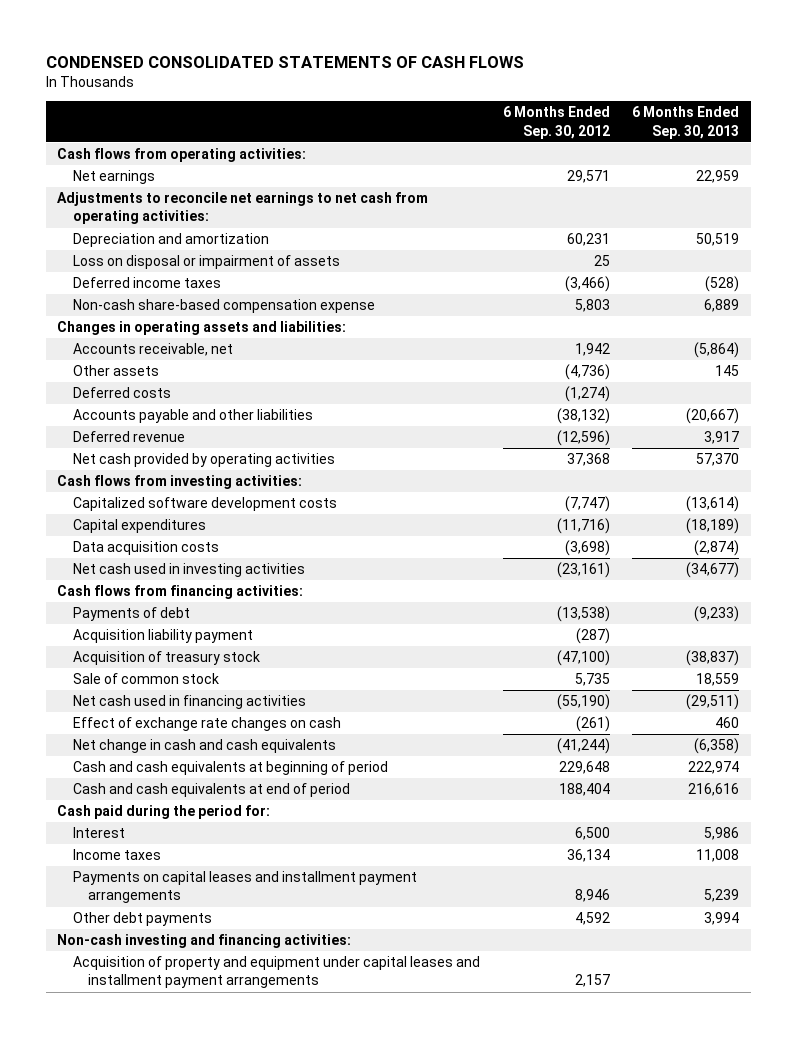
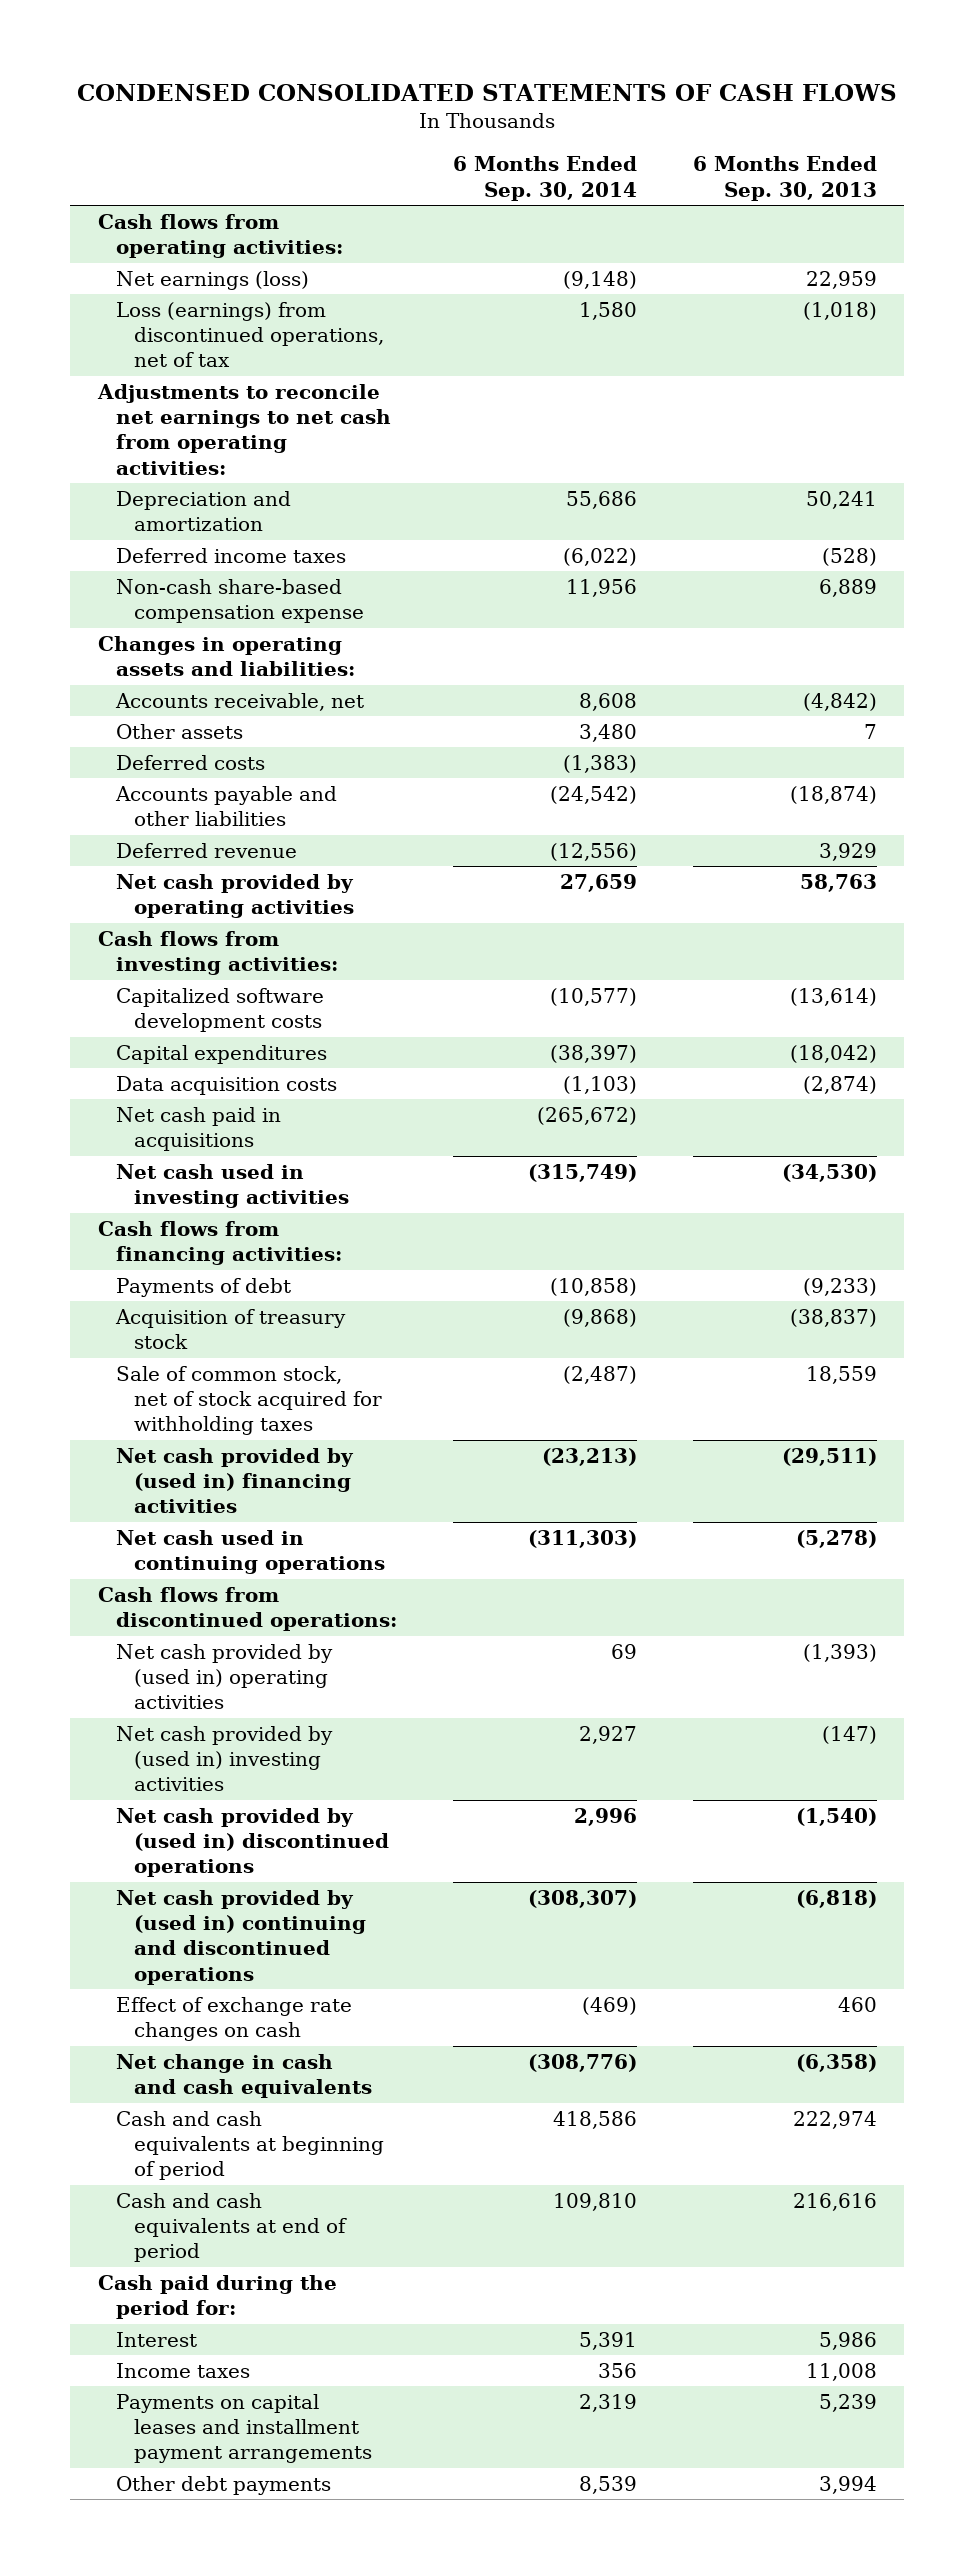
[502,106,610,139] 6 Months Ended Sep. 30, 2012 -> none
none -> [452,156,637,201] 6 Months Ended Sep. 30, 2014
[72,170,155,185] Net earnings -> [116,271,310,291] Net earnings (loss)
none -> [116,302,385,368] Loss (earnings) from discontinued operations, net of tax
[72,255,340,270] Loss on disposal or impairment of assets -> none
[696,233,740,247] 50,519 -> [805,491,877,510] 50,241
[694,342,740,359] (5,864) -> [802,693,877,712] (4,842)
[715,365,740,377] 145 -> [863,724,877,740] 7
[686,408,740,425] (20,667) -> [789,786,877,805] (18,874)
[704,431,740,445] 3,917 -> [818,843,877,862] 3,929
[696,453,740,467] 57,370 -> [799,874,877,893] 58,763
[686,518,740,535] (18,189) -> [789,1045,877,1064] (18,042)
none -> [116,1107,282,1152] Net cash paid in acquisitions
[686,562,740,579] (34,677) -> [781,1164,877,1183] (34,530)
[72,629,253,644] Acquisition liability payment -> none
[72,673,219,685] Sale of common stock -> [116,1366,383,1436] Sale of common stock, net of stock acquired for withholding taxes
[72,695,306,710] Net cash used in financing activities -> [116,1448,355,1514] Net cash provided by (used in) financing activities
none -> [116,1530,386,1575] Net cash used in continuing operations
none -> [97,1587,398,1632] Cash flows from discontinued operations:
none -> [116,1644,334,1710] Net cash provided by (used in) operating activities
none -> [116,1726,334,1792] Net cash provided by (used in) investing activities
none -> [116,1808,390,1878] Net cash provided by (used in) discontinued operations
none -> [116,1890,367,1985] Net cash provided by (used in) continuing and discontinued operations
[57,934,352,949] Non-cash investing and financing activities: -> none
[72,956,480,989] Acquisition of property and equipment under capital leases and installment payment arrangements -> none

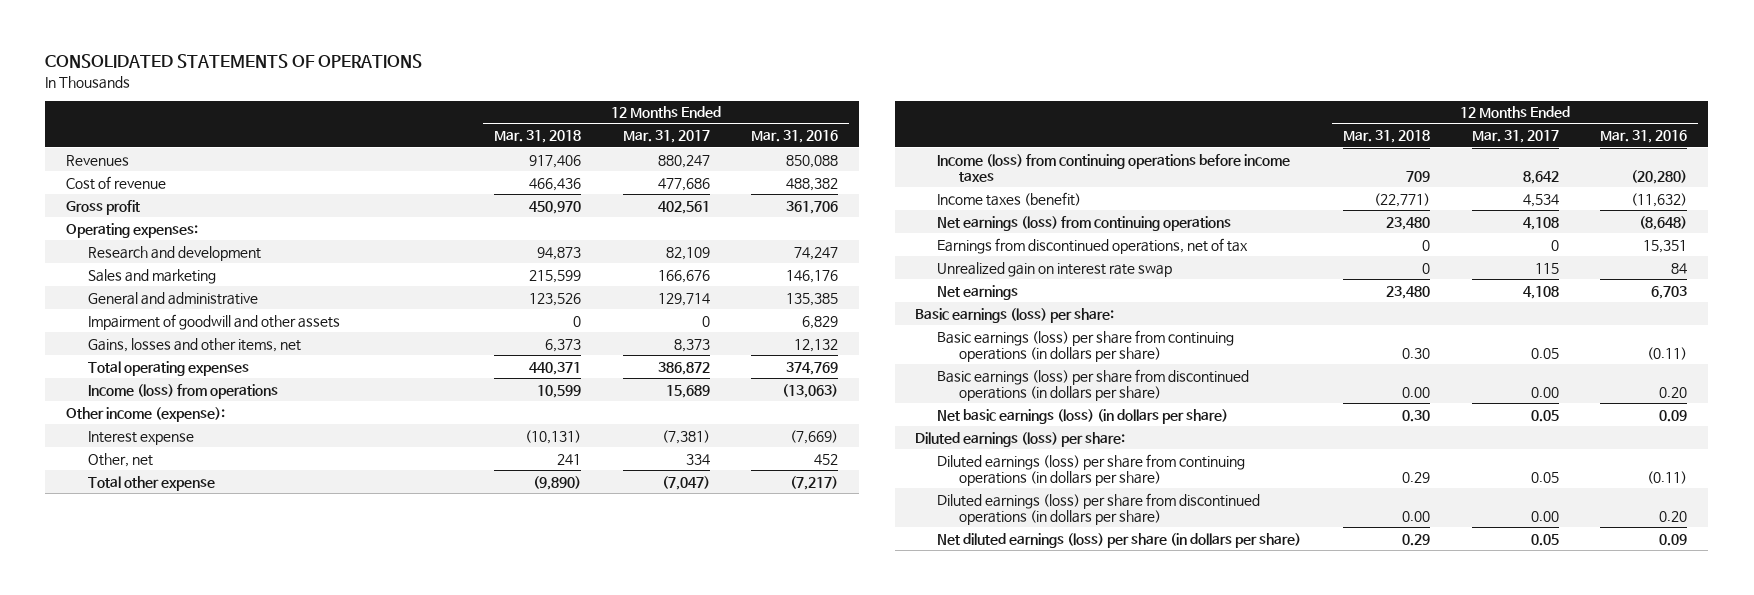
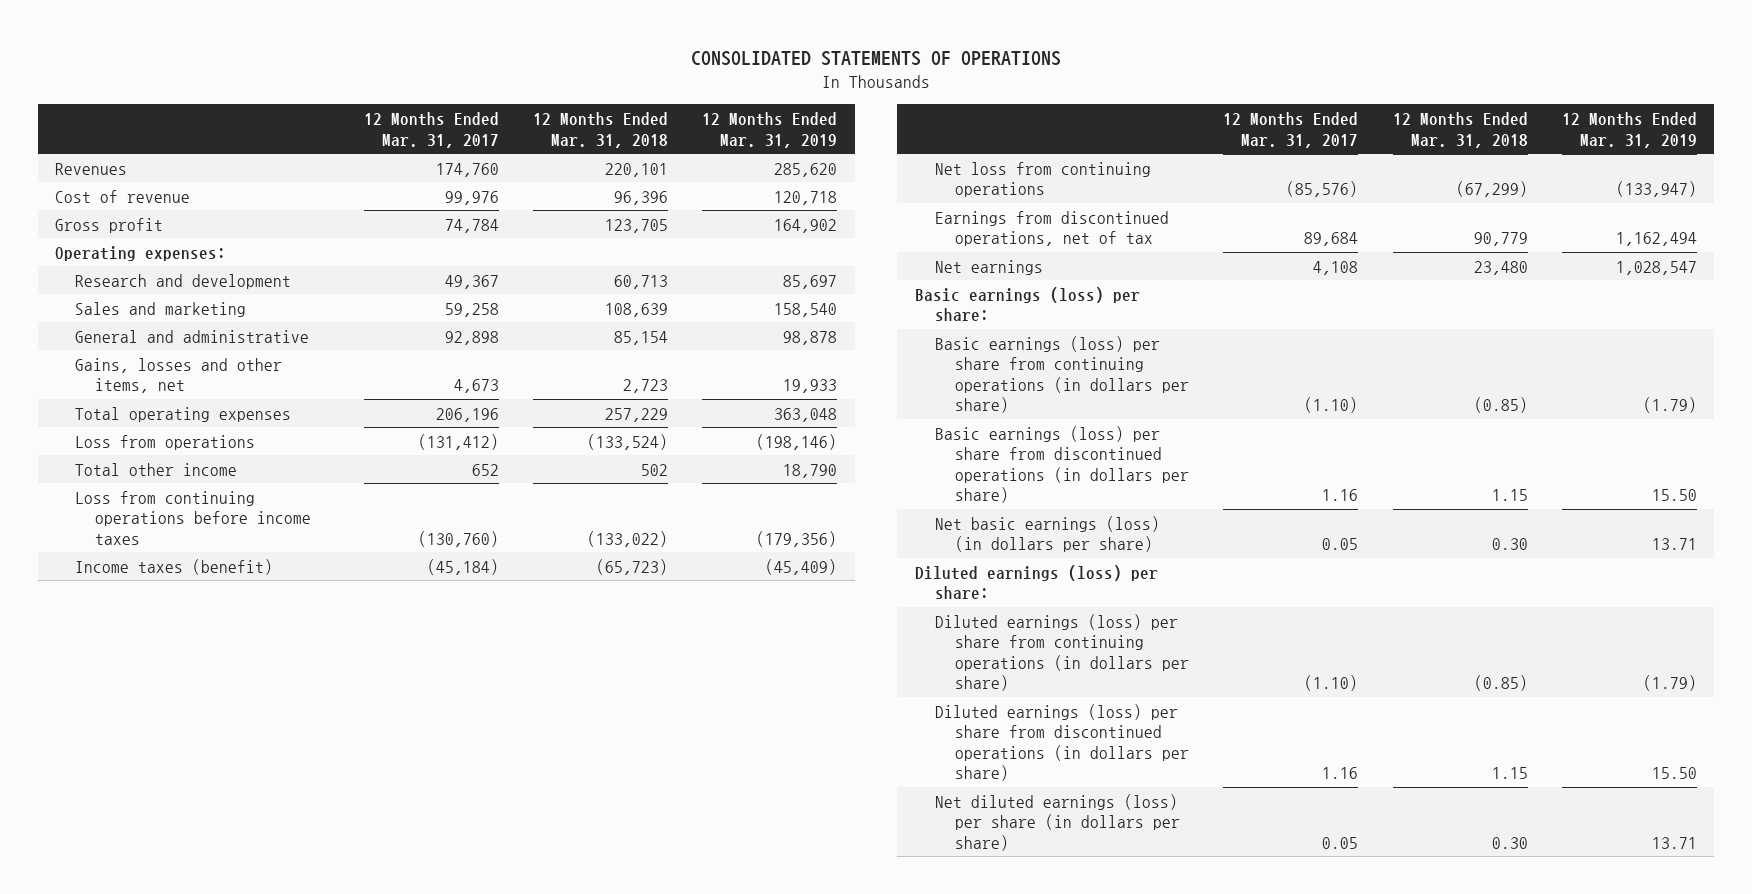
[751,130,839,144] Mar. 31, 2016 -> none
none -> [702,112,838,148] 12 Months Ended Mar. 31, 2019
[528,154,581,168] 917,406 -> [605,162,669,177] 220,101
[657,154,710,168] 880,247 -> [435,162,499,177] 174,760
[528,177,581,191] 466,436 -> [614,190,669,205] 96,396
[657,177,710,191] 477,686 -> [444,190,499,205] 99,976
[528,200,581,214] 450,970 -> [605,218,669,233] 123,705
[657,200,710,214] 402,561 -> [444,218,499,233] 74,784
[88,313,341,330] Impairment of goodwill and other assets -> none
[66,406,226,422] Other income (expense): -> none
[88,430,195,445] Interest expense -> none
[88,452,154,467] Other, net -> none
[937,261,1173,277] Unrealized gain on interest rate swap -> none
[536,246,581,260] 94,873 -> [614,274,669,289] 60,713
[665,246,710,260] 82,109 -> [444,274,499,289] 49,367
[528,269,581,283] 215,599 -> [605,302,669,317] 108,639
[657,269,710,283] 166,676 -> [444,302,499,317] 59,258
[528,292,581,306] 123,526 -> [614,330,669,345] 85,154
[657,292,710,306] 129,714 -> [444,330,499,345] 92,898
[544,338,581,352] 6,373 -> [623,379,669,394] 2,723
[673,338,710,352] 8,373 -> [453,379,499,394] 4,673
[528,361,581,375] 440,371 -> [605,407,669,422] 257,229
[657,361,710,375] 386,872 -> [435,407,499,422] 206,196
[88,383,279,399] Income (loss) from operations -> [75,434,256,450] Loss from operations
[536,384,581,398] 10,599 -> [587,433,669,450] (133,524)
[665,384,710,398] 15,689 -> [417,433,499,450] (131,412)
[88,475,216,491] Total other expense -> [75,462,238,476] Total other income
[532,475,581,490] (9,890) -> [641,463,669,476] 502
[661,475,710,490] (7,047) -> [471,463,499,476] 652
[937,153,1291,183] Income (loss) from continuing operations before income taxes -> [75,490,312,545] Loss from continuing operations before income taxes
[1405,171,1430,183] 709 -> [587,530,669,547] (133,022)
[1522,171,1559,185] 8,642 -> [417,530,499,547] (130,760)
[1373,192,1430,207] (22,771) -> [596,558,669,575] (65,723)
[1522,193,1559,207] 4,534 -> [426,558,499,575] (45,184)
[937,215,1232,231] Net earnings (loss) from continuing operations -> [934,161,1151,198] Net loss from continuing operations
[1385,216,1430,230] 23,480 -> [1455,181,1528,198] (67,299)
[1522,216,1559,230] 4,108 -> [1286,181,1359,198] (85,576)
[1421,239,1430,251] 0 -> [1473,232,1528,247] 90,779
[1550,239,1559,251] 0 -> [1304,232,1359,247] 89,684
[1401,348,1430,360] 0.30 -> [1473,396,1528,413] (0.85)
[1530,348,1559,360] 0.05 -> [1304,396,1359,413] (1.10)
[1401,387,1430,399] 0.00 -> [1491,488,1528,501] 1.15
[1530,387,1559,399] 0.00 -> [1322,488,1359,501] 1.16
[1401,472,1430,484] 0.29 -> [1473,674,1528,691] (0.85)
[1530,472,1559,484] 0.05 -> [1304,674,1359,691] (1.10)
[1401,511,1430,523] 0.00 -> [1491,766,1528,779] 1.15
[1530,511,1559,523] 0.00 -> [1322,766,1359,779] 1.16
[1401,533,1430,546] 0.29 -> [1491,836,1528,849] 0.30

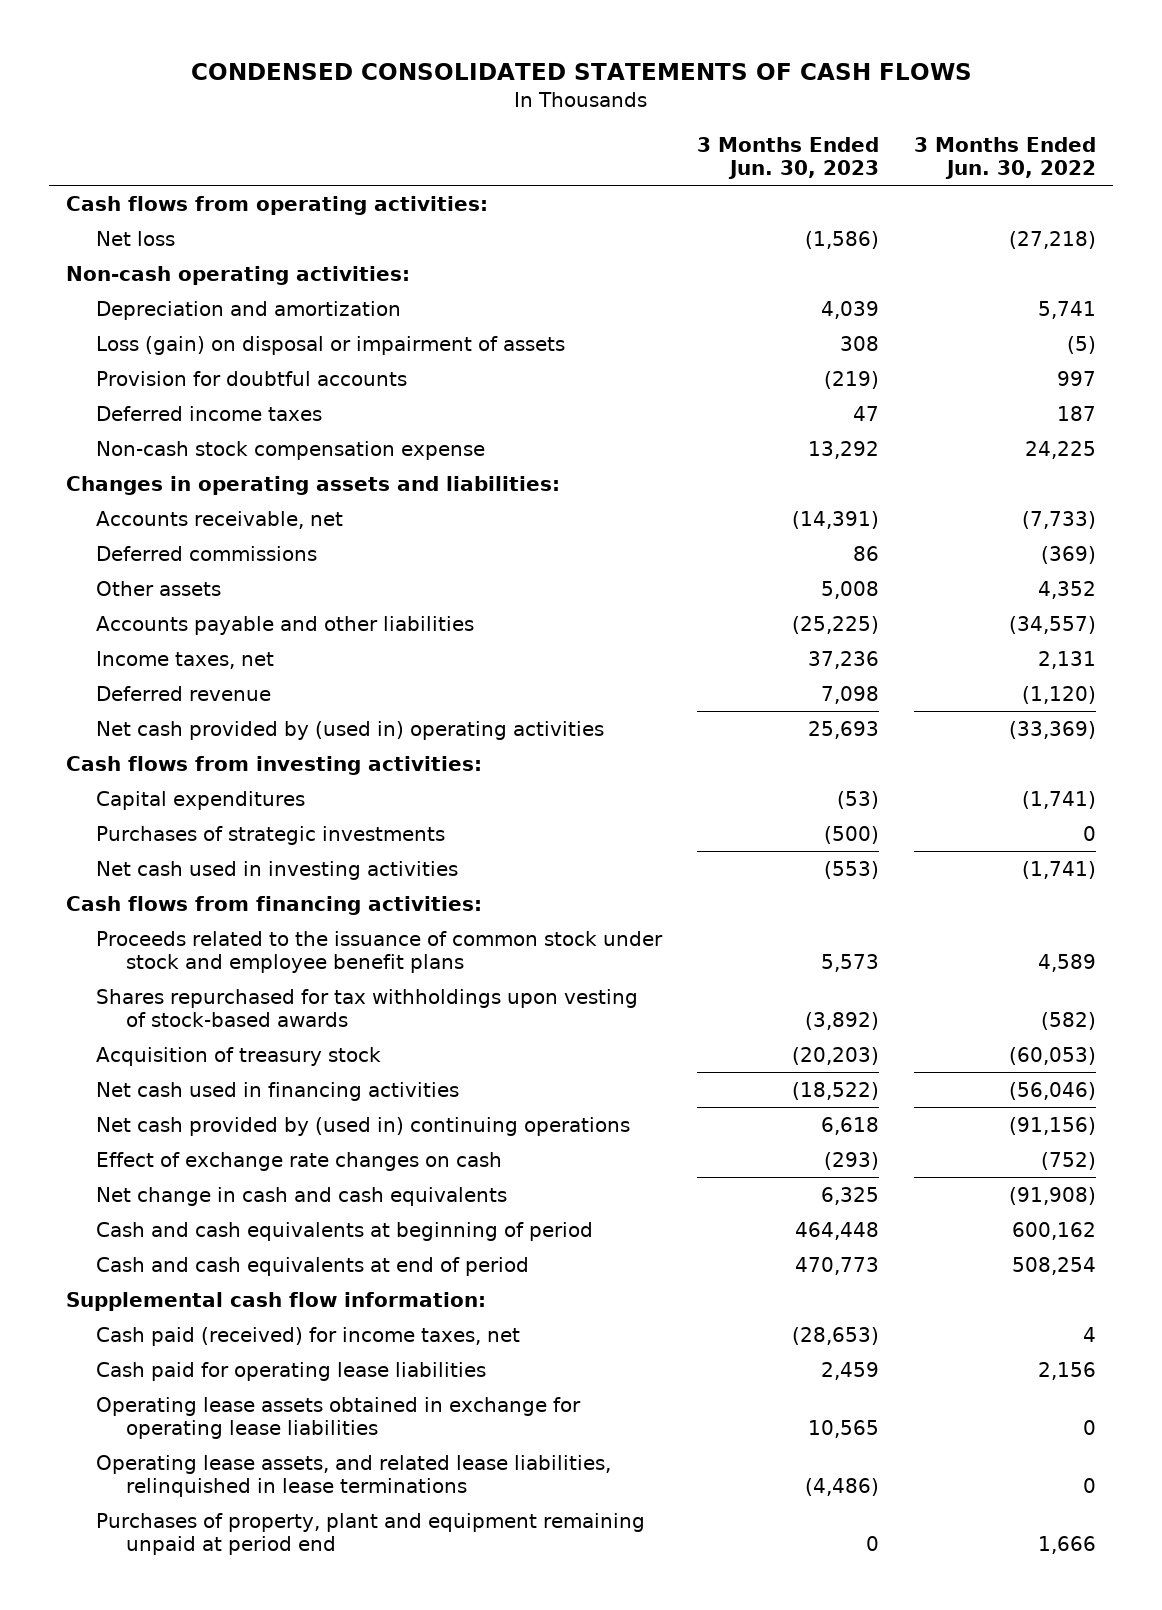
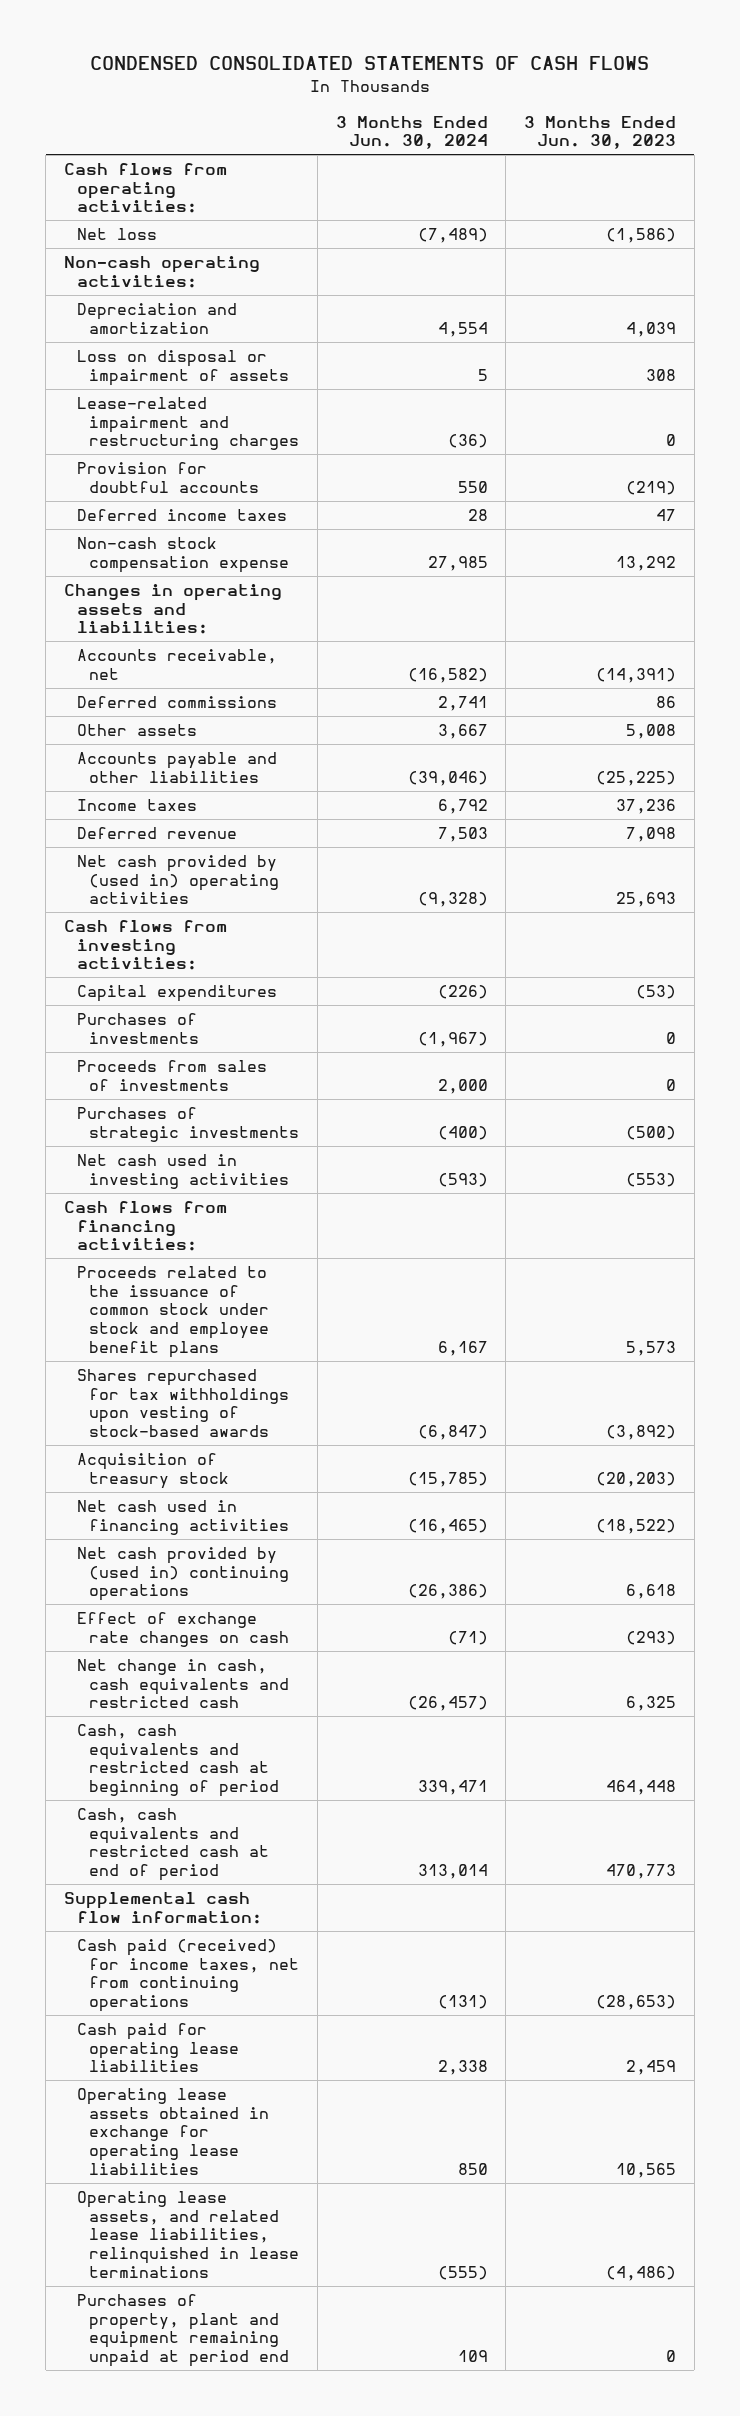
[913,136,1096,180] 3 Months Ended Jun. 30, 2022 -> none
none -> [335,115,488,150] 3 Months Ended Jun. 30, 2024
[96,335,566,355] Loss (gain) on disposal or impairment of assets -> [76,350,290,386] Loss on disposal or impairment of assets
none -> [76,397,300,451] Lease-related impairment and restructuring charges
[96,650,275,669] Income taxes, net -> [76,799,197,812] Income taxes
none -> [76,1013,200,1044] Purchases of investments
none -> [76,1060,267,1091] Proceeds from sales of investments
[96,1186,508,1206] Net change in cash and cash equivalents -> [76,1659,290,1709] Net change in cash, cash equivalents and restricted cash
[96,1221,594,1241] Cash and cash equivalents at beginning of period -> [76,1724,280,1798] Cash, cash equivalents and restricted cash at beginning of period
[96,1256,530,1276] Cash and cash equivalents at end of period -> [76,1808,270,1882] Cash, cash equivalents and restricted cash at end of period
[96,1326,521,1346] Cash paid (received) for income taxes, net -> [76,1939,300,2013] Cash paid (received) for income taxes, net from continuing operations

